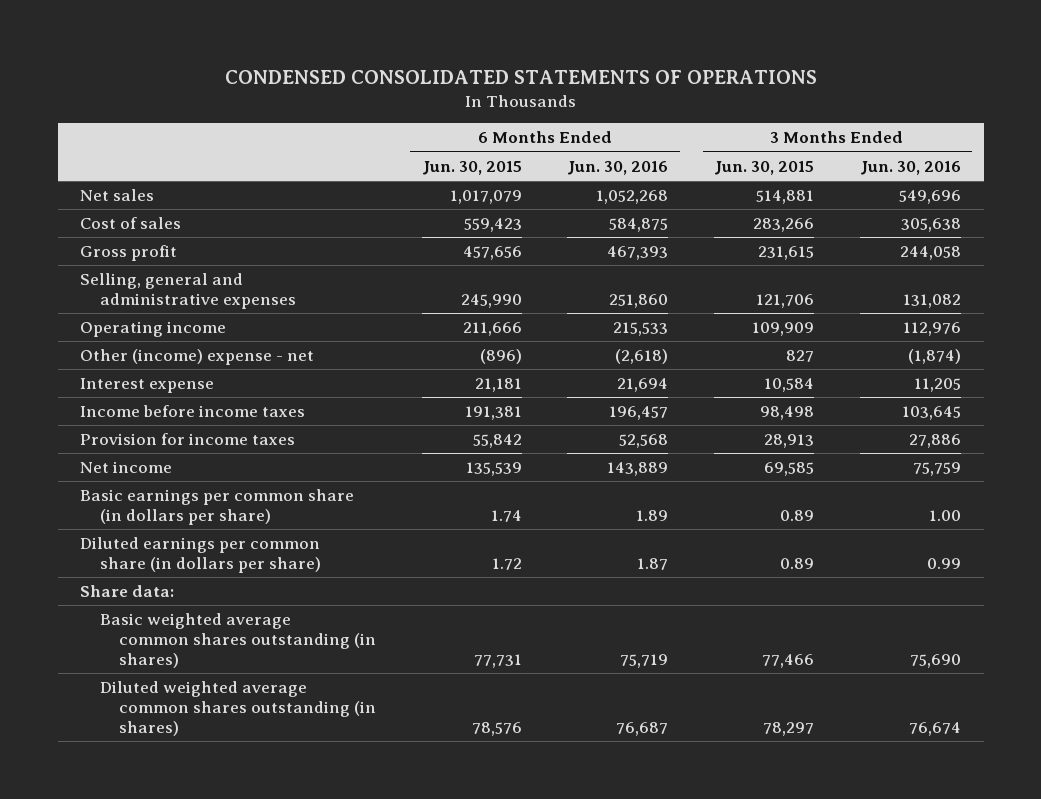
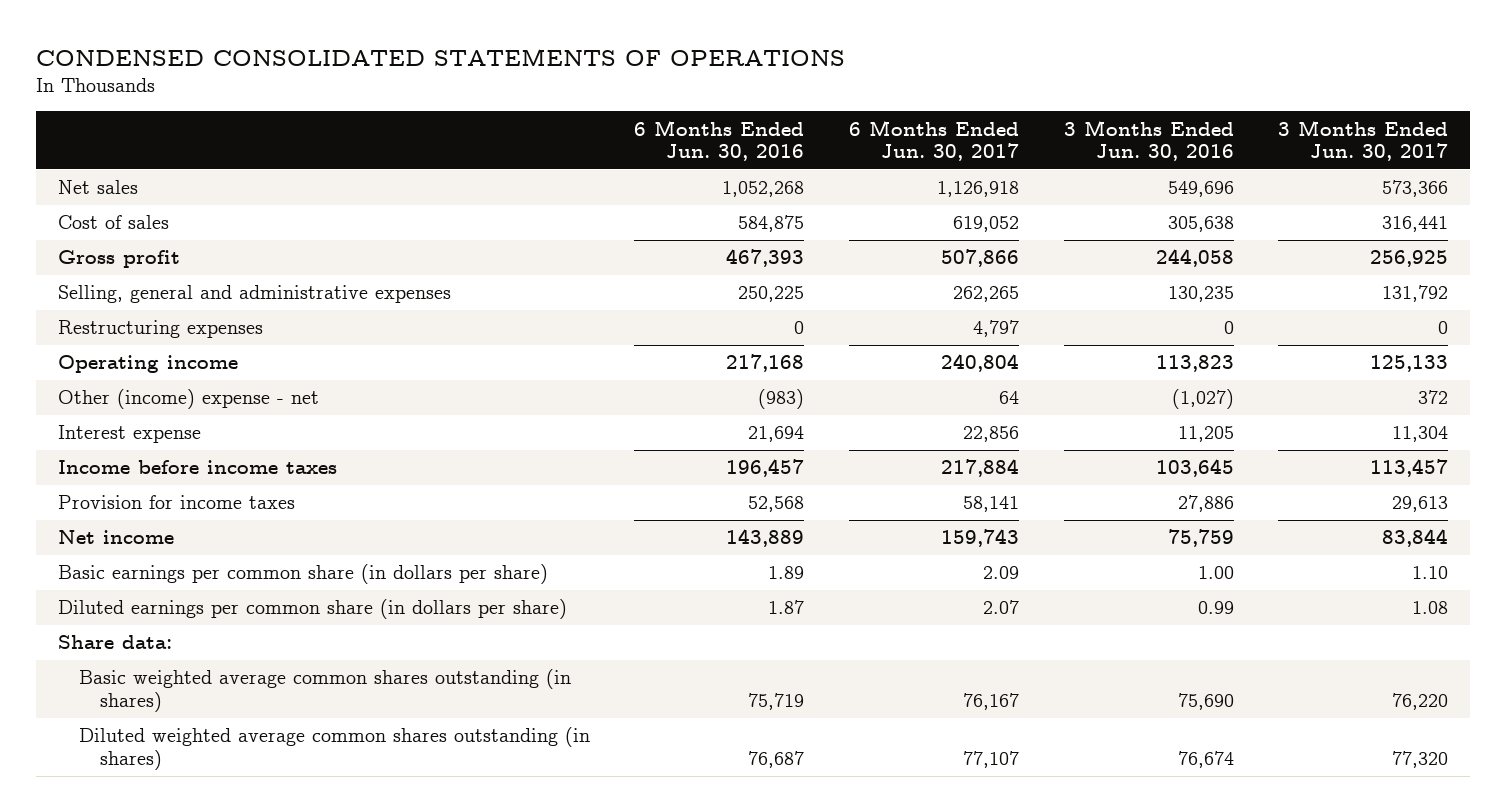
[421,160,522,175] Jun. 30, 2015 -> none
[714,160,815,175] Jun. 30, 2015 -> none
none -> [849,119,1020,162] 6 Months Ended Jun. 30, 2017
none -> [1278,119,1449,162] 3 Months Ended Jun. 30, 2017
[609,294,669,309] 251,860 -> [738,286,805,303] 250,225
[902,294,961,309] 131,082 -> [1167,286,1234,303] 130,235
none -> [58,320,264,339] Restructuring expenses
[613,322,669,337] 215,533 -> [726,354,805,373] 217,168
[902,322,961,337] 112,976 -> [1155,355,1234,373] 113,823
[615,349,669,365] (2,618) -> [758,389,805,410] (983)
[907,349,961,365] (1,874) -> [1171,389,1234,410] (1,027)

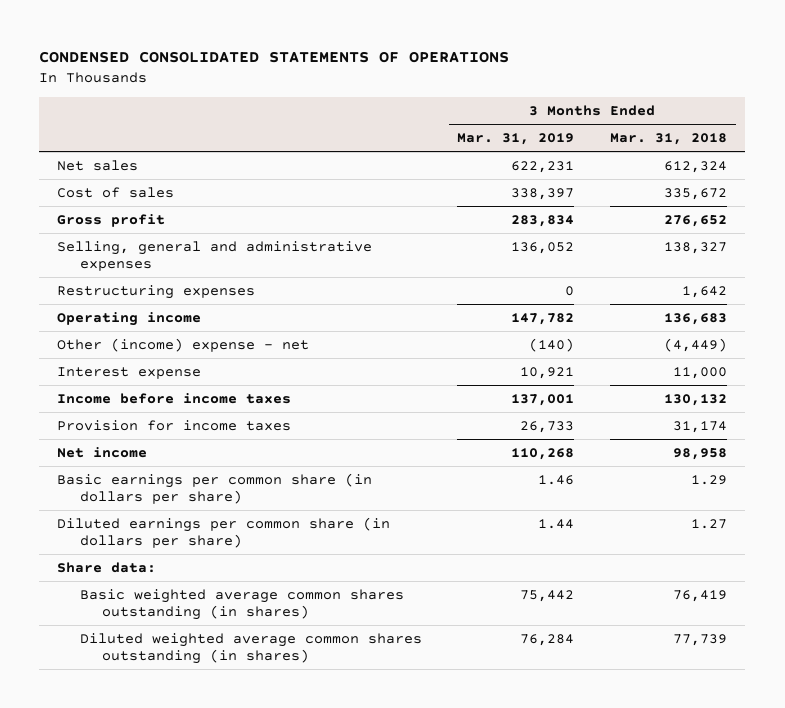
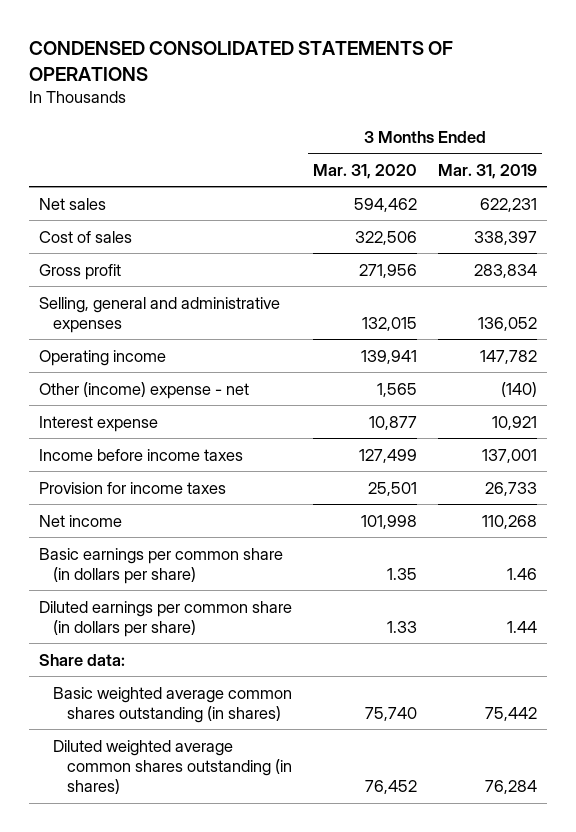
[610,132,728,145] Mar. 31, 2018 -> none
none -> [313,163,418,179] Mar. 31, 2020
[57,284,256,299] Restructuring expenses -> none

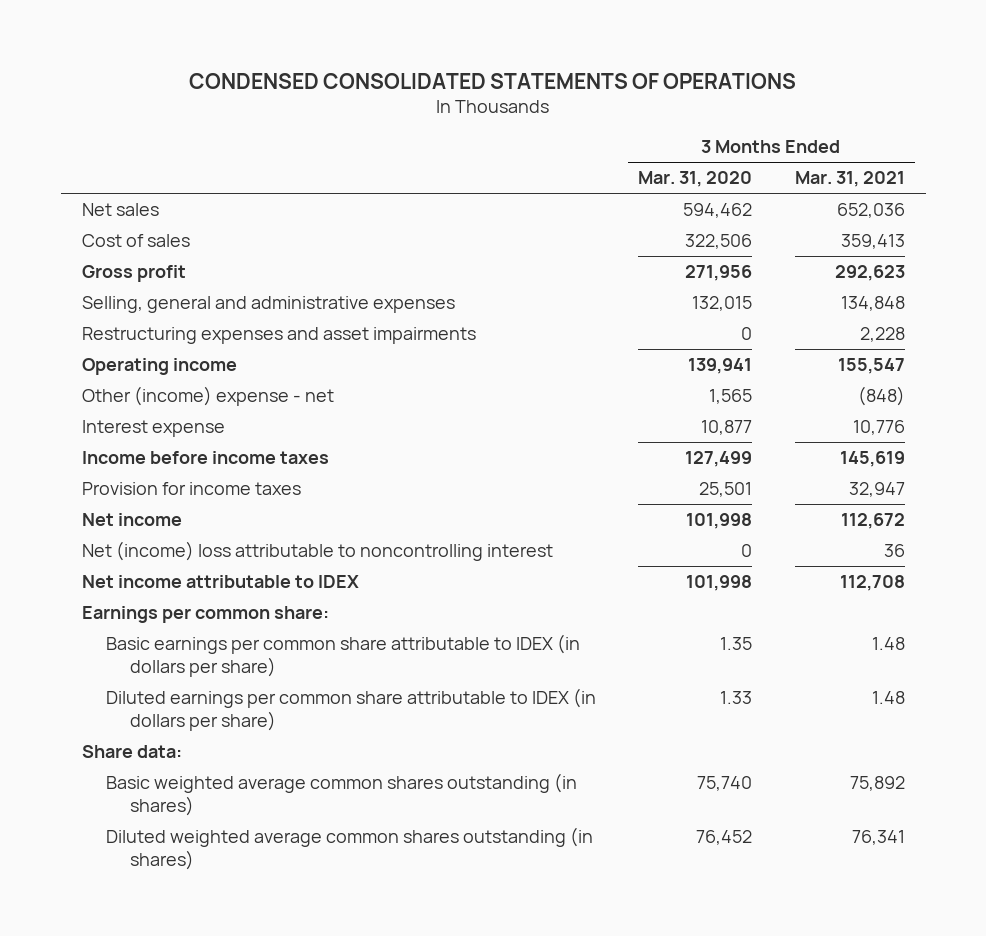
[437,163,537,179] Mar. 31, 2019 -> none
none -> [794,171,905,188] Mar. 31, 2021
none -> [81,327,476,345] Restructuring expenses and asset impairments
none -> [81,541,553,562] Net (income) loss attributable to noncontrolling interest
none -> [81,575,359,589] Net income attributable to IDEX
none -> [81,606,329,624] Earnings per common share:
[39,547,284,584] Basic earnings per common share (in dollars per share) -> [105,634,580,677] Basic earnings per common share attributable to IDEX (in dollars per share)
[39,600,293,637] Diluted earnings per common share (in dollars per share) -> [105,688,596,731] Diluted earnings per common share attributable to IDEX (in dollars per share)

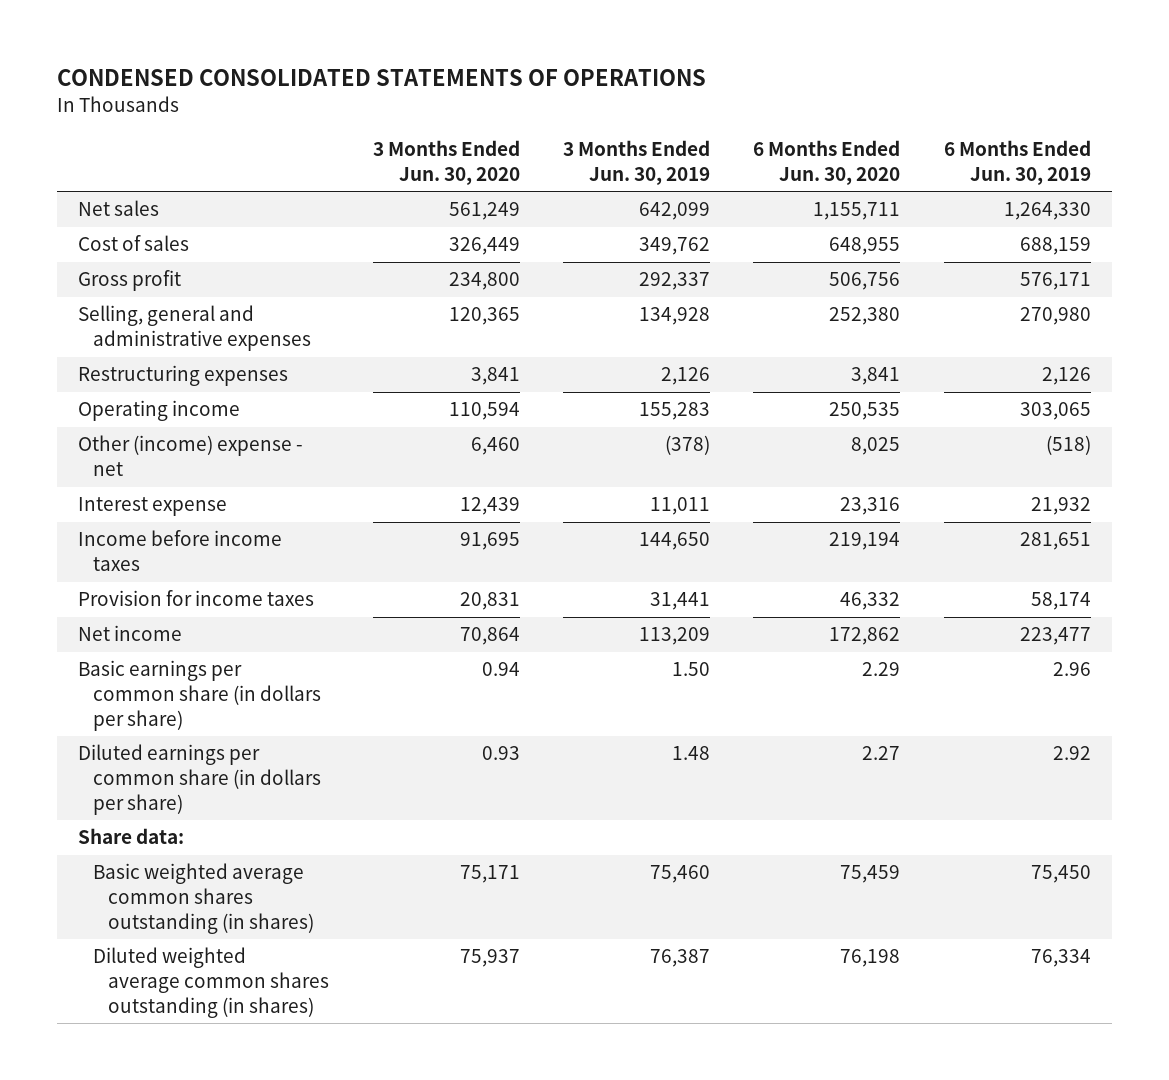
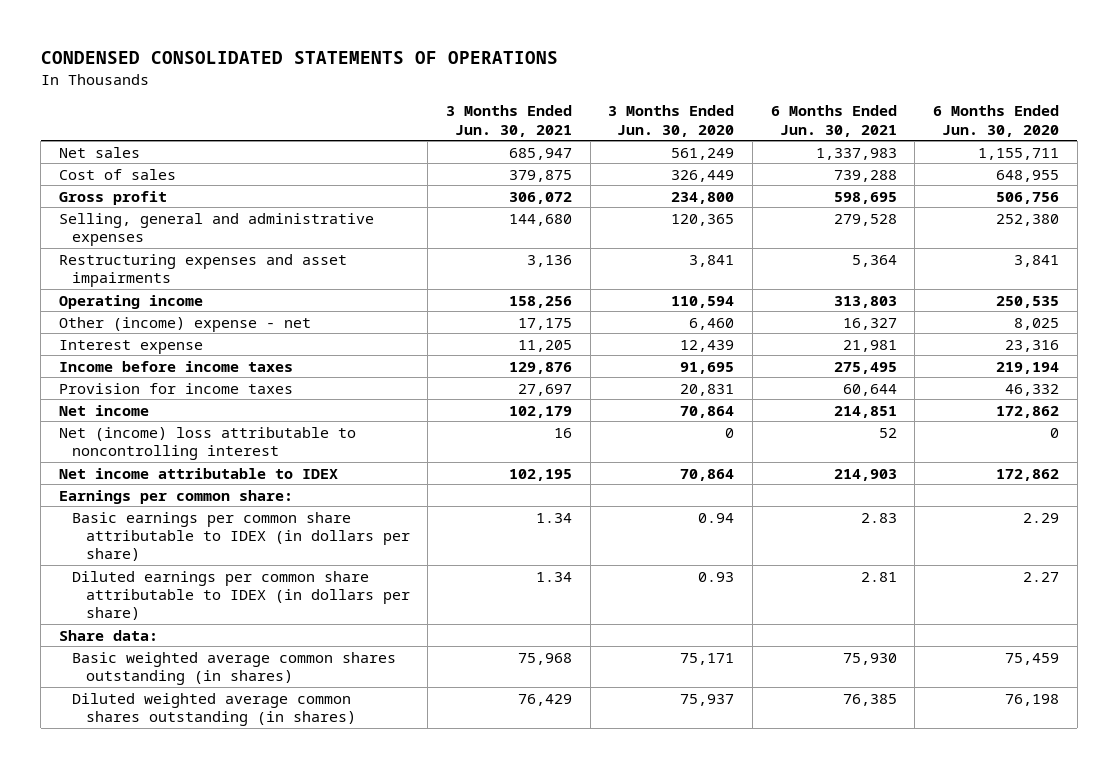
[562,139,710,185] 3 Months Ended Jun. 30, 2019 -> none
[943,139,1091,185] 6 Months Ended Jun. 30, 2019 -> none
none -> [446,105,573,137] 3 Months Ended Jun. 30, 2021
none -> [770,105,897,137] 6 Months Ended Jun. 30, 2021
[78,365,289,387] Restructuring expenses -> [58,253,347,288] Restructuring expenses and asset impairments
none -> [58,426,356,461] Net (income) loss attributable to noncontrolling interest
none -> [58,467,338,479] Net income attributable to IDEX
none -> [58,489,293,504] Earnings per common share:
[78,660,322,731] Basic earnings per common share (in dollars per share) -> [72,511,410,562] Basic earnings per common share attributable to IDEX (in dollars per share)
[78,744,322,815] Diluted earnings per common share (in dollars per share) -> [72,570,410,621] Diluted earnings per common share attributable to IDEX (in dollars per share)

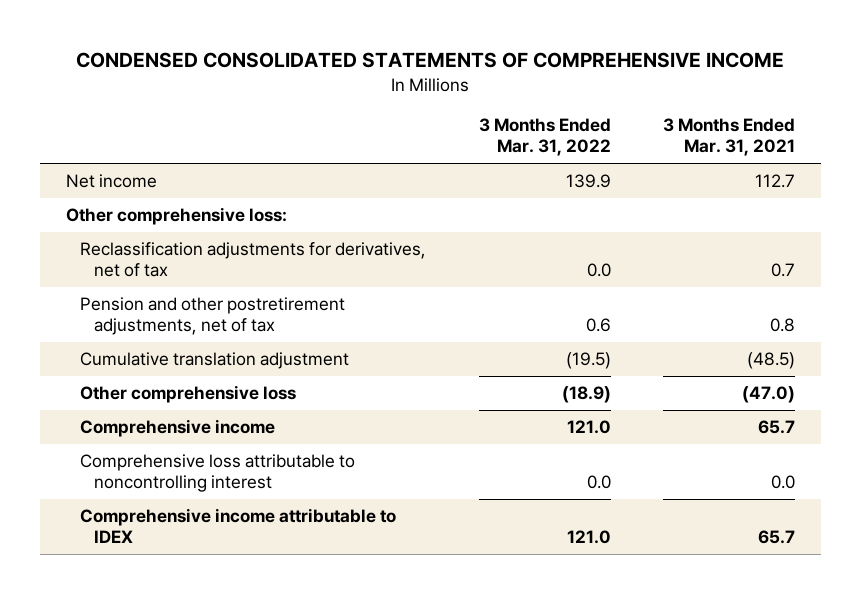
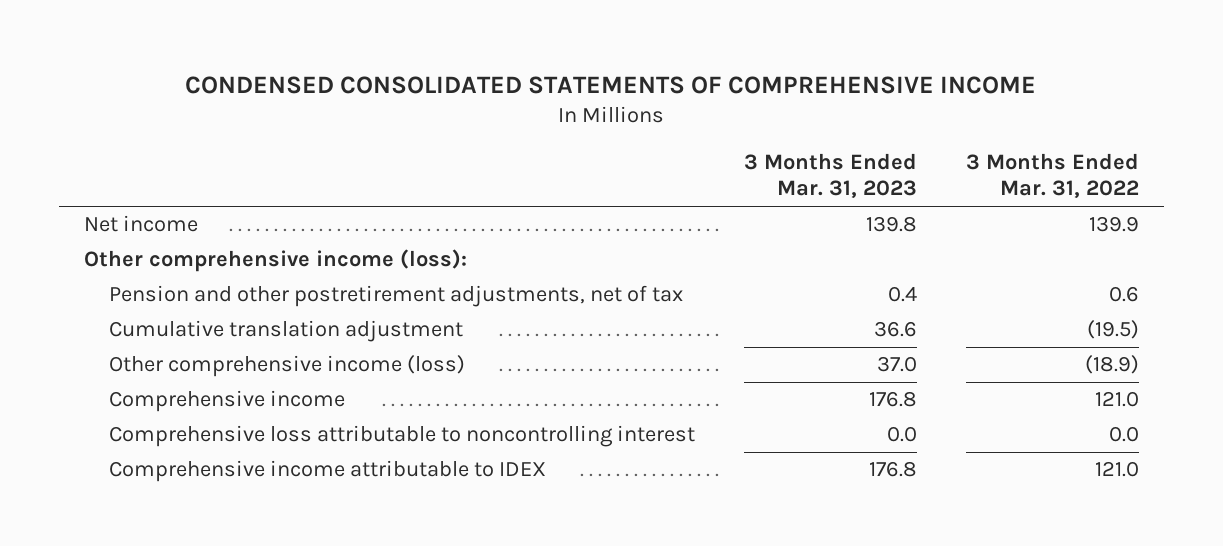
[662,118,795,157] 3 Months Ended Mar. 31, 2021 -> none
none -> [744,152,918,199] 3 Months Ended Mar. 31, 2023
[80,242,427,278] Reclassification adjustments for derivatives, net of tax -> none
[66,207,288,226] Other comprehensive loss: -> [83,249,467,273] Other comprehensive income (loss):
[80,385,297,404] Other comprehensive loss -> [108,355,465,378] Other comprehensive income (loss)

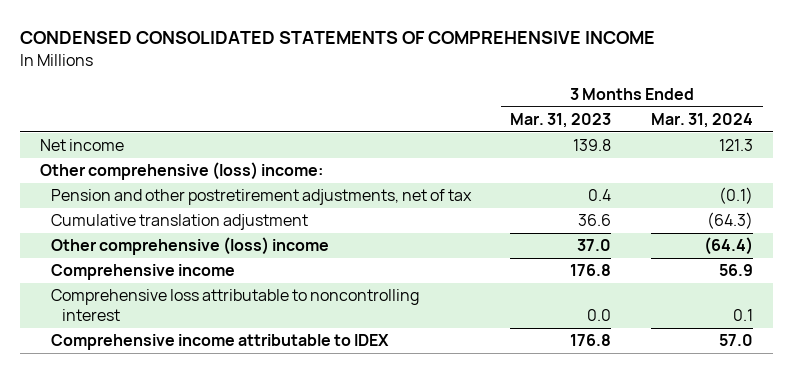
[966,152,1140,199] 3 Months Ended Mar. 31, 2022 -> none
none -> [650,112,753,128] Mar. 31, 2024
[83,249,467,273] Other comprehensive income (loss): -> [39,162,323,181] Other comprehensive (loss) income:
[108,355,465,378] Other comprehensive income (loss) -> [50,237,329,256] Other comprehensive (loss) income

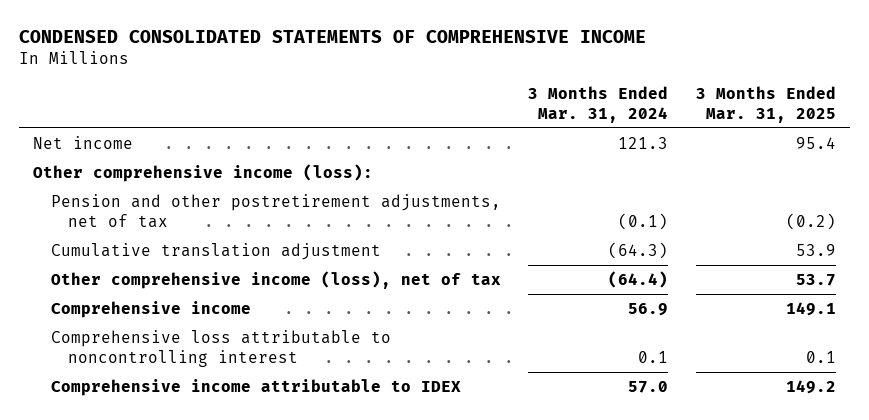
[510,112,612,128] Mar. 31, 2023 -> none
none -> [695,85,836,123] 3 Months Ended Mar. 31, 2025
[39,162,323,181] Other comprehensive (loss) income: -> [32,163,373,182] Other comprehensive income (loss):
[50,237,329,256] Other comprehensive (loss) income -> [50,270,501,289] Other comprehensive income (loss), net of tax

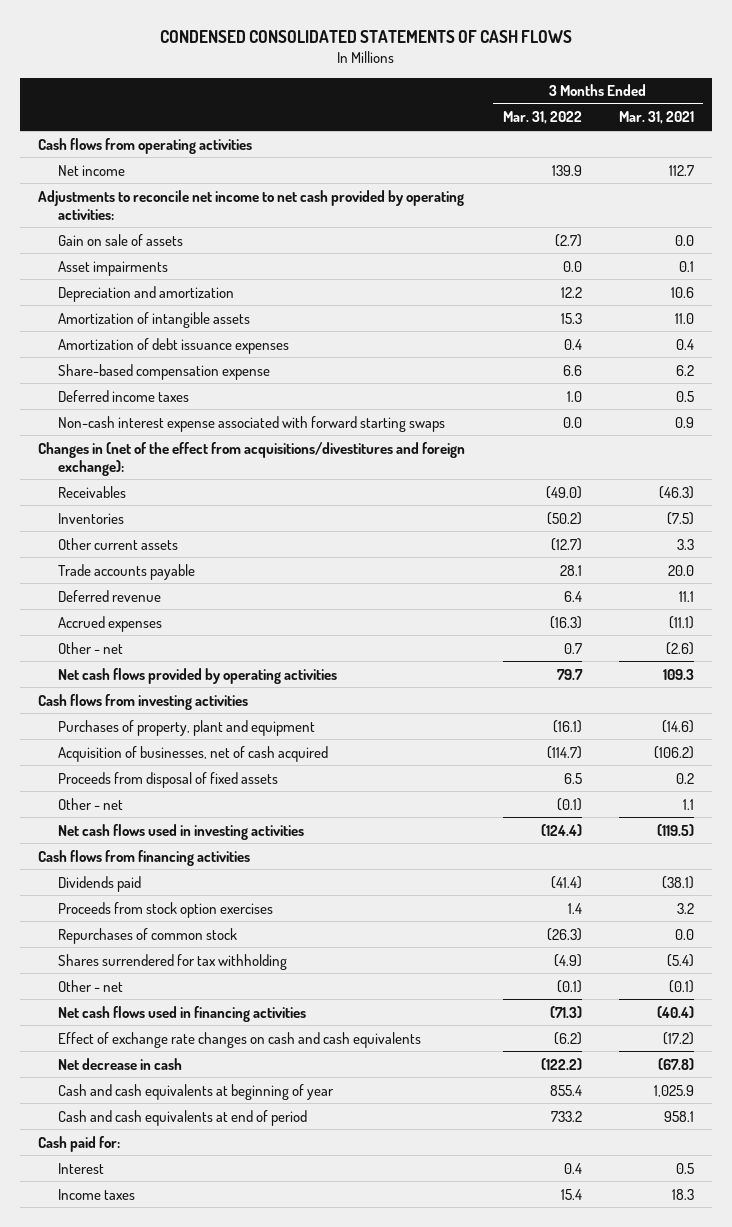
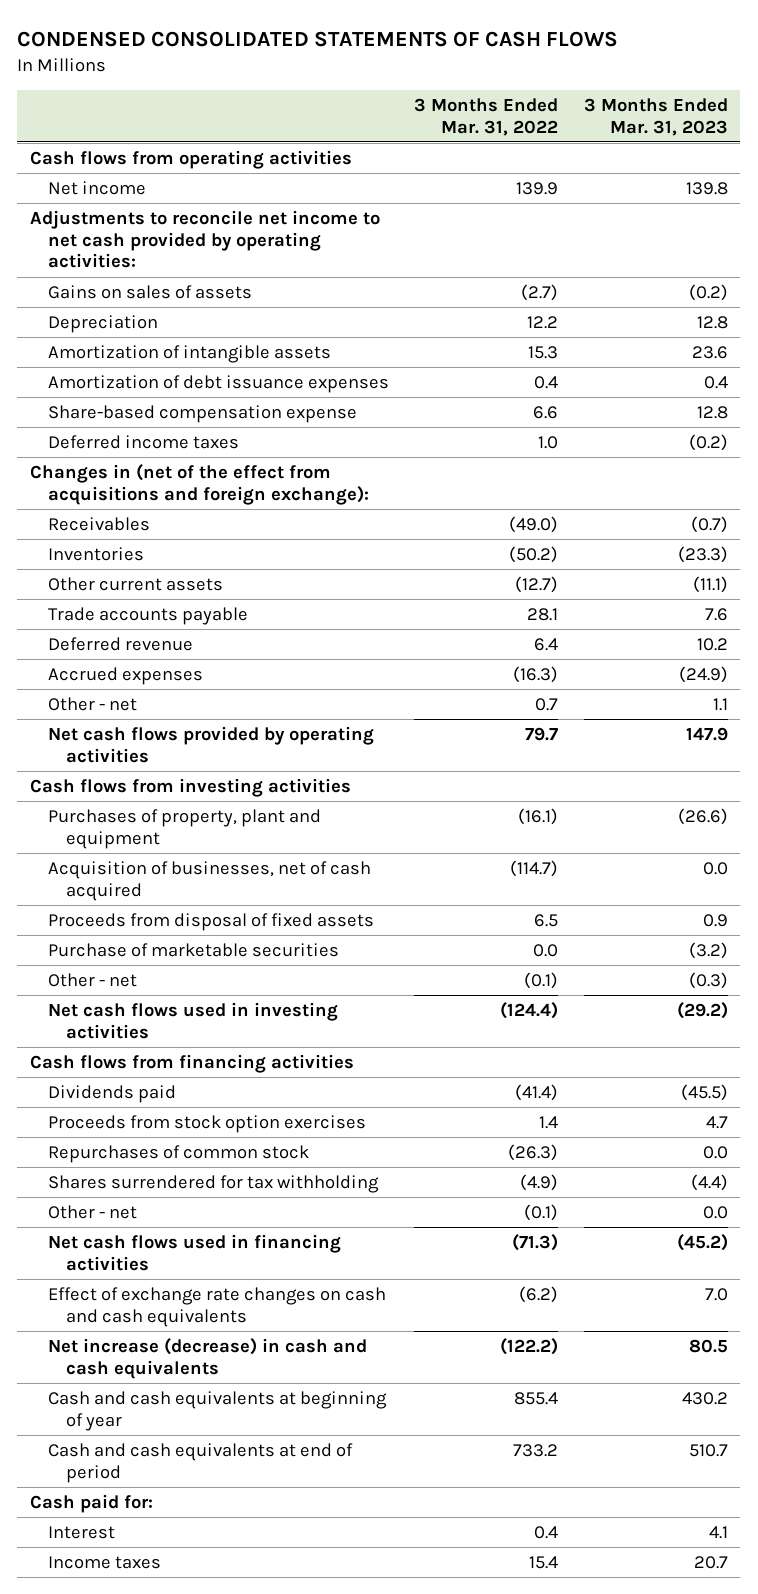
[618,111,694,125] Mar. 31, 2021 -> none
none -> [583,97,728,136] 3 Months Ended Mar. 31, 2023
[58,260,169,276] Asset impairments -> none
[58,233,184,246] Gain on sale of assets -> [48,285,253,300] Gains on sales of assets
[58,285,235,302] Depreciation and amortization -> [48,315,159,334] Depreciation
[58,415,446,432] Non-cash interest expense associated with forward starting swaps -> none
[38,441,466,476] Changes in (net of the effect from acquisitions/divestitures and foreign exchange): -> [29,464,370,505] Changes in (net of the effect from acquisitions and foreign exchange):
none -> [48,943,340,958] Purchase of marketable securities
[58,1057,183,1070] Net decrease in cash -> [48,1338,368,1379] Net increase (decrease) in cash and cash equivalents

